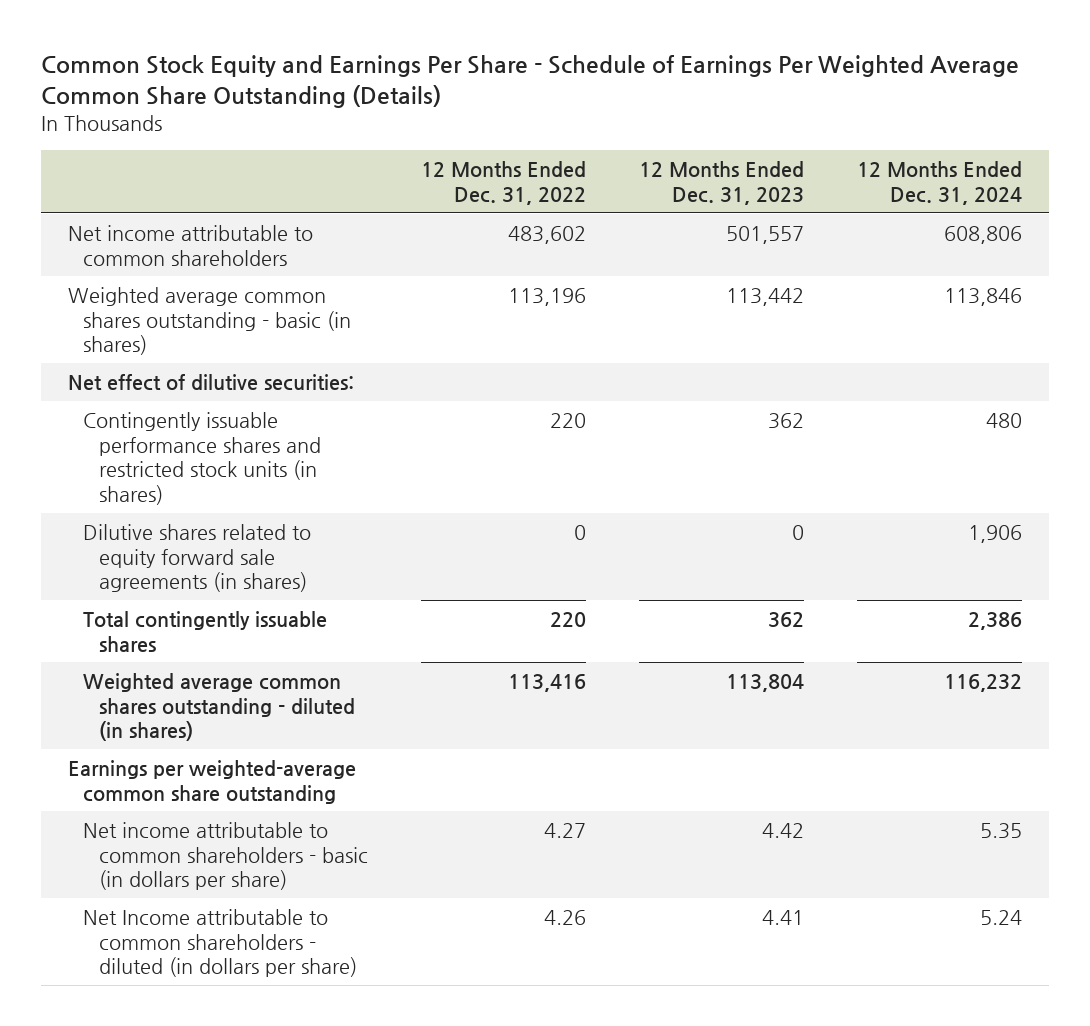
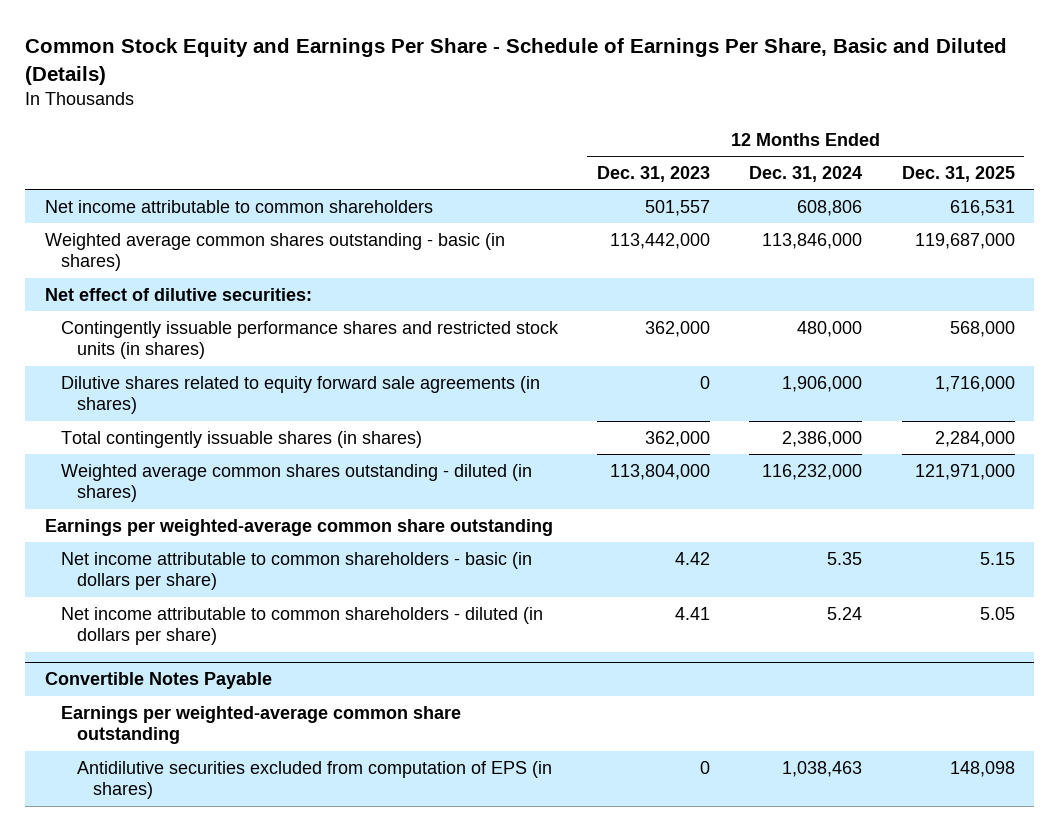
[41,55,1020,109] Common Stock Equity and Earnings Per Share - Schedule of Earnings Per Weighted Average Common Share Outstanding (Details) -> [25,38,1008,85] Common Stock Equity and Earnings Per Share - Schedule of Earnings Per Share, Basic and Diluted (Details)
[421,161,587,205] 12 Months Ended Dec. 31, 2022 -> none
none -> [901,165,1015,182] Dec. 31, 2025
[726,287,805,306] 113,442 -> [610,232,711,249] 113,442,000
[944,287,1023,306] 113,846 -> [762,232,863,249] 113,846,000
[768,412,805,429] 362 -> [645,320,711,337] 362,000
[986,412,1023,428] 480 -> [797,320,863,337] 480,000
[968,524,1023,543] 1,906 -> [782,375,863,392] 1,906,000
[83,610,328,652] Total contingently issuable shares -> [61,430,423,448] Total contingently issuable shares (in shares)
[768,611,805,627] 362 -> [645,430,711,447] 362,000
[968,611,1023,630] 2,386 -> [782,430,863,447] 2,386,000
[726,673,805,692] 113,804 -> [610,463,711,480] 113,804,000
[944,673,1023,692] 116,232 -> [762,463,863,480] 116,232,000
[83,908,358,978] Net Income attributable to common shareholders - diluted (in dollars per share) -> [61,606,544,646] Net income attributable to common shareholders - diluted (in dollars per share)
none -> [45,672,273,690] Convertible Notes Payable
none -> [61,705,462,745] Earnings per weighted-average common share outstanding
none -> [77,760,553,800] Antidilutive securities excluded from computation of EPS (in shares)

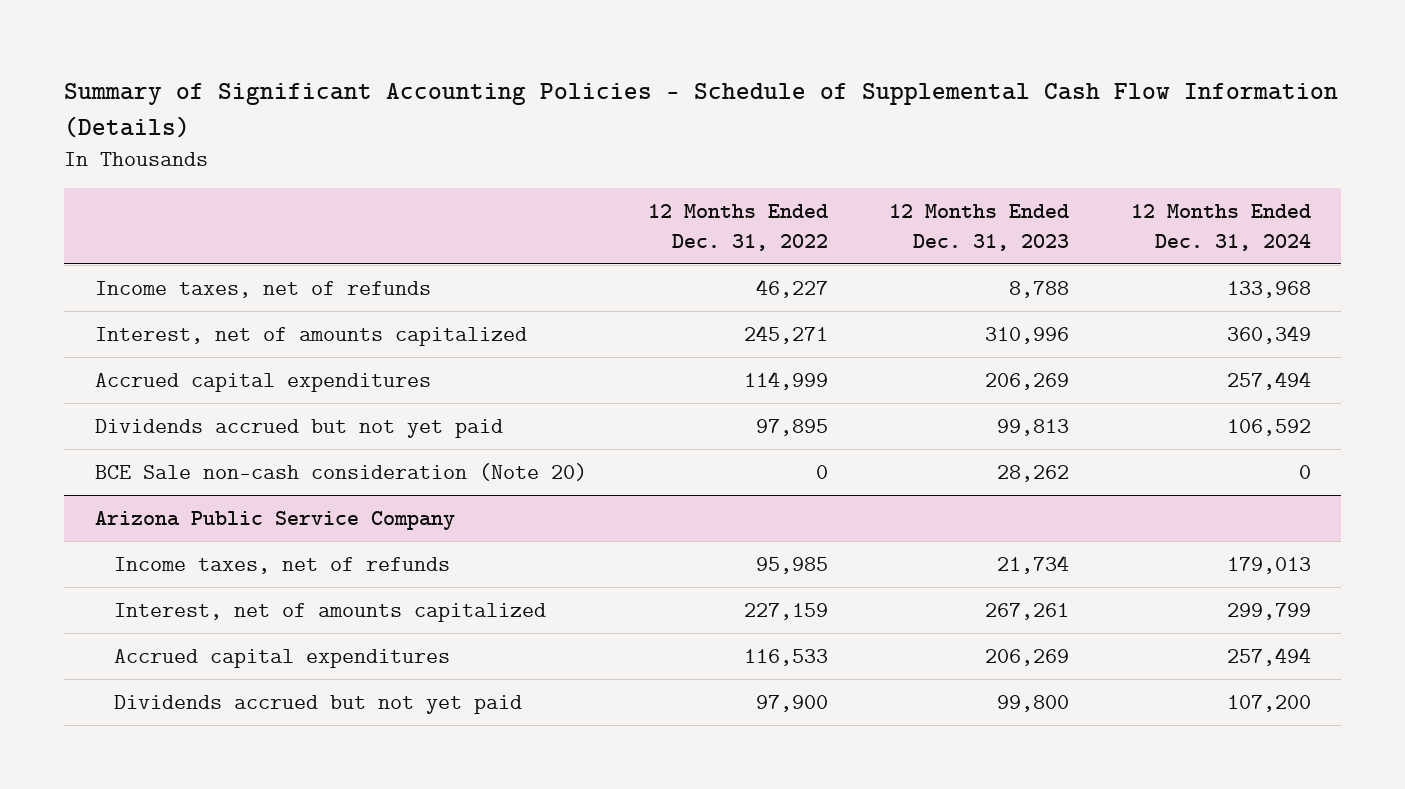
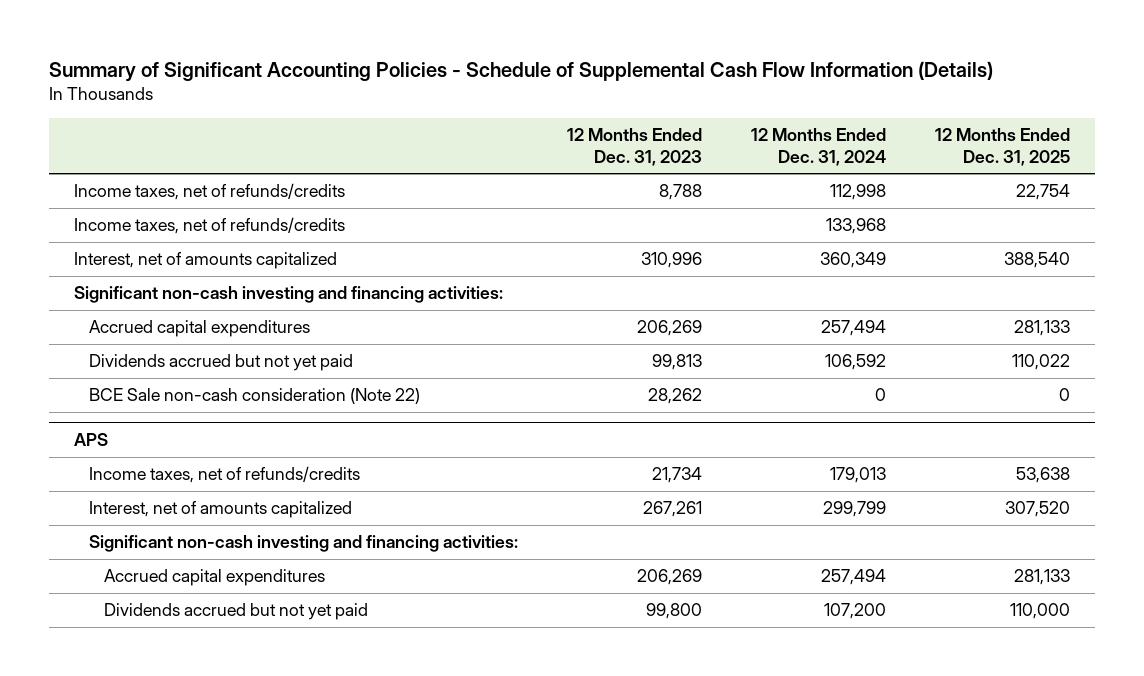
[648,204,829,251] 12 Months Ended Dec. 31, 2022 -> none
none -> [935,127,1071,166] 12 Months Ended Dec. 31, 2025
[94,281,431,299] Income taxes, net of refunds -> [74,183,346,201] Income taxes, net of refunds/credits
[1226,281,1311,299] 133,968 -> [830,184,887,201] 112,998
none -> [74,217,346,235] Income taxes, net of refunds/credits
none -> [74,286,504,304] Significant non-cash investing and financing activities:
[94,463,587,482] BCE Sale non-cash consideration (Note 20) -> [88,388,420,405] BCE Sale non-cash consideration (Note 22)
[94,511,455,531] Arizona Public Service Company -> [74,433,109,447] APS
[114,557,451,575] Income taxes, net of refunds -> [88,466,360,484] Income taxes, net of refunds/credits
none -> [88,535,518,553] Significant non-cash investing and financing activities:

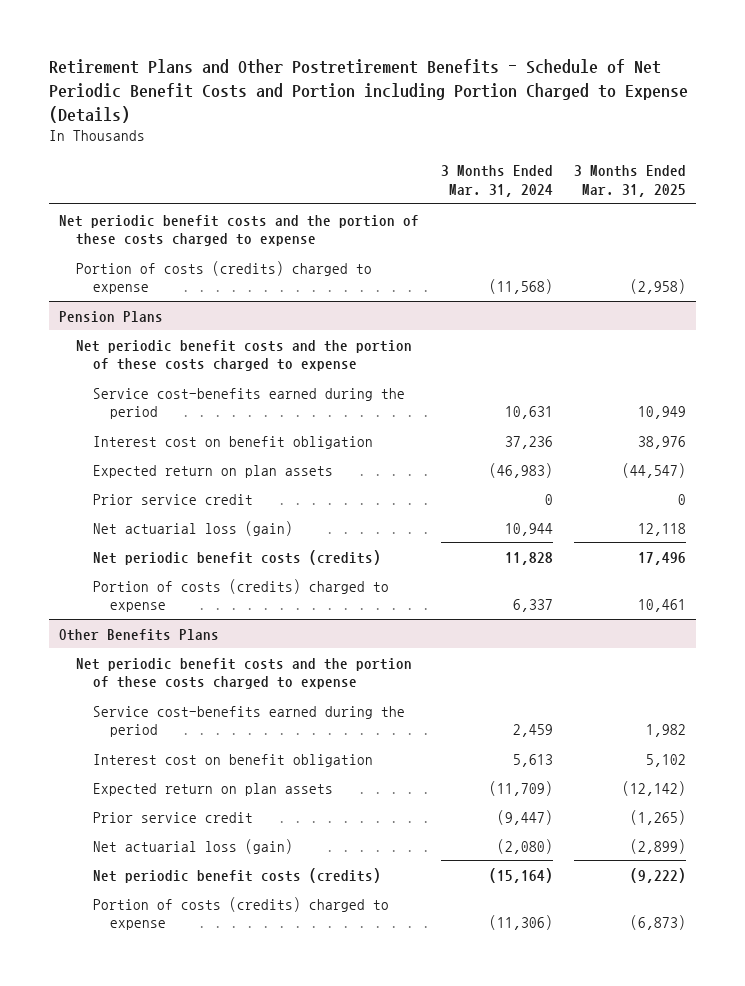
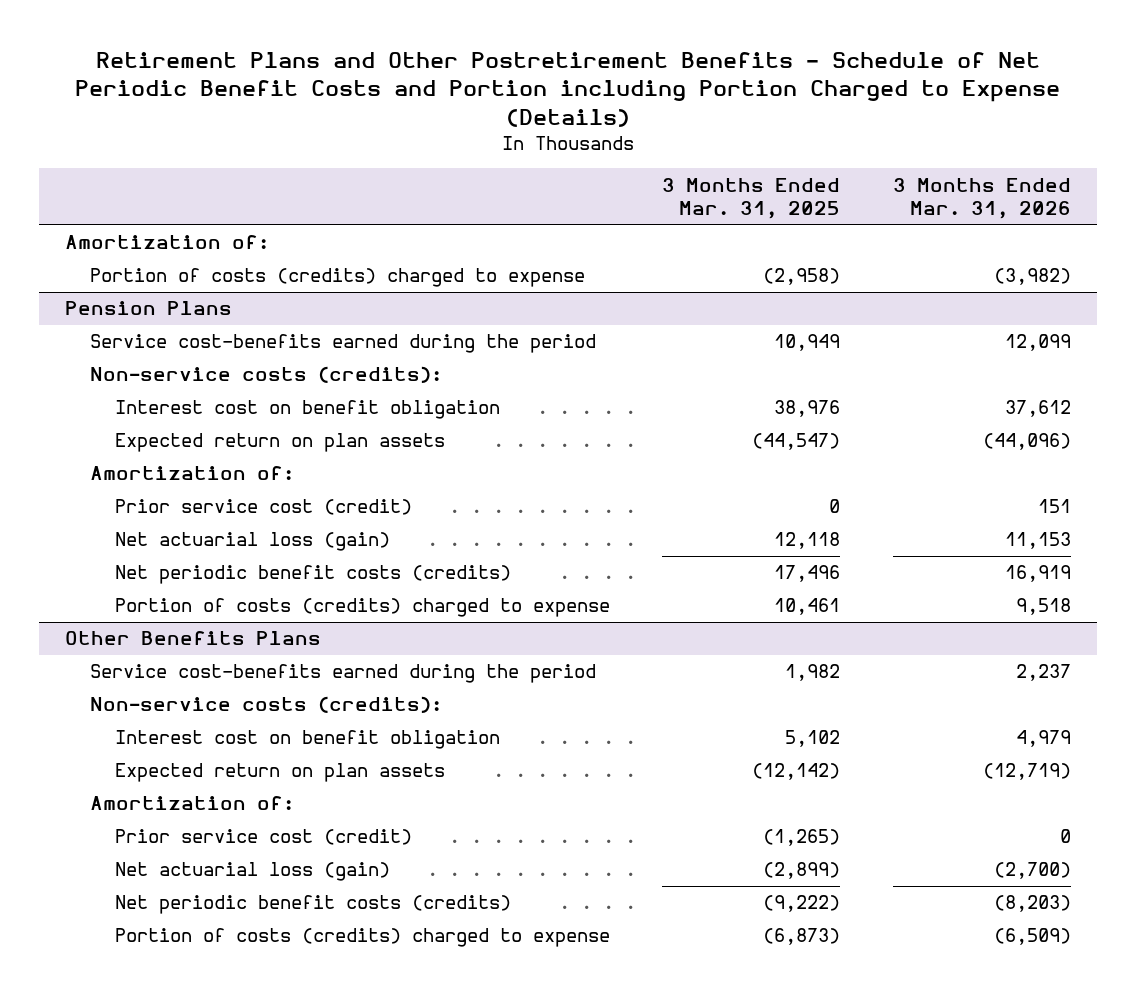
[440,165,553,197] 3 Months Ended Mar. 31, 2024 -> none
none -> [892,177,1071,220] 3 Months Ended Mar. 31, 2026
[59,214,420,247] Net periodic benefit costs and the portion of these costs charged to expense -> none
none -> [65,235,270,250] Amortization of:
[76,339,413,372] Net periodic benefit costs and the portion of these costs charged to expense -> none
none -> [90,366,443,384] Non-service costs (credits):
none -> [90,466,295,481] Amortization of:
[93,493,254,505] Prior service credit -> [114,499,412,516] Prior service cost (credit)
[76,657,413,690] Net periodic benefit costs and the portion of these costs charged to expense -> none
none -> [90,696,443,714] Non-service costs (credits):
none -> [90,796,295,811] Amortization of:
[93,811,254,823] Prior service credit -> [114,829,412,846] Prior service cost (credit)

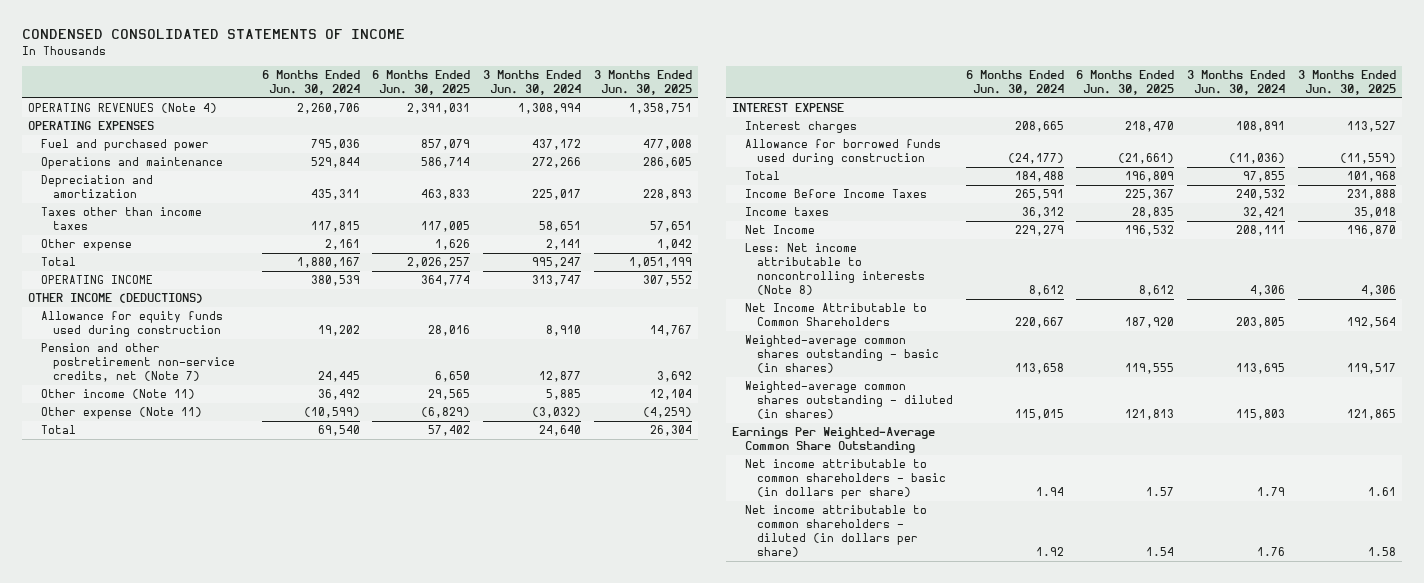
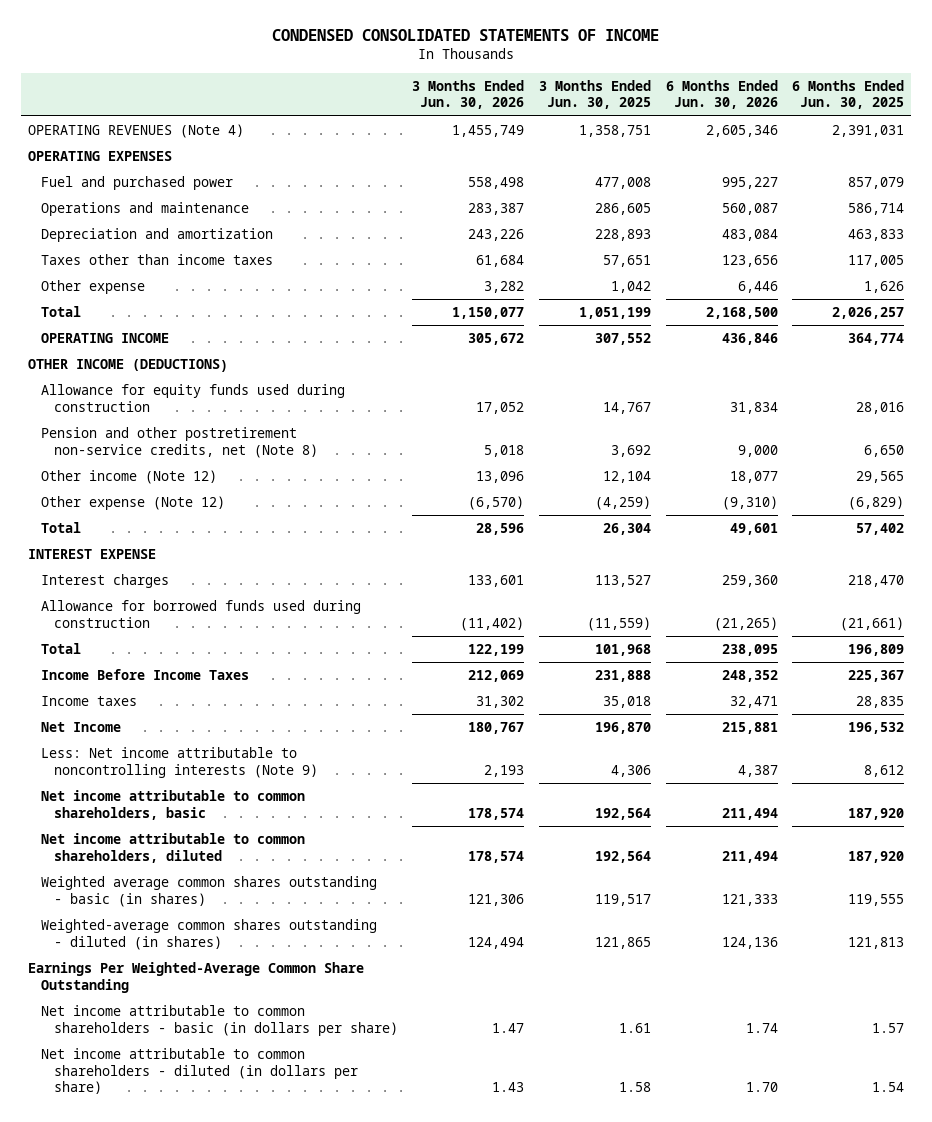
[261,70,360,96] 6 Months Ended Jun. 30, 2024 -> none
[483,70,582,96] 3 Months Ended Jun. 30, 2024 -> none
none -> [412,79,525,110] 3 Months Ended Jun. 30, 2026
none -> [665,79,778,110] 6 Months Ended Jun. 30, 2026
[40,343,235,383] Pension and other postretirement non-service credits, net (Note 7) -> [40,426,318,458] Pension and other postretirement non-service credits, net (Note 8)
[40,389,195,400] Other income (Note 11) -> [40,469,217,484] Other income (Note 12)
[40,407,202,420] Other expense (Note 11) -> [40,495,225,510] Other expense (Note 12)
[744,243,926,296] Less: Net income attributable to noncontrolling interests (Note 8) -> [40,746,318,778] Less: Net income attributable to noncontrolling interests (Note 9)
[744,303,927,327] Net Income Attributable to Common Shareholders -> [40,789,305,820] Net income attributable to common shareholders, basic
none -> [40,832,305,863] Net income attributable to common shareholders, diluted
[744,335,940,374] Weighted-average common shares outstanding - basic (in shares) -> [40,875,377,907] Weighted average common shares outstanding - basic (in shares)

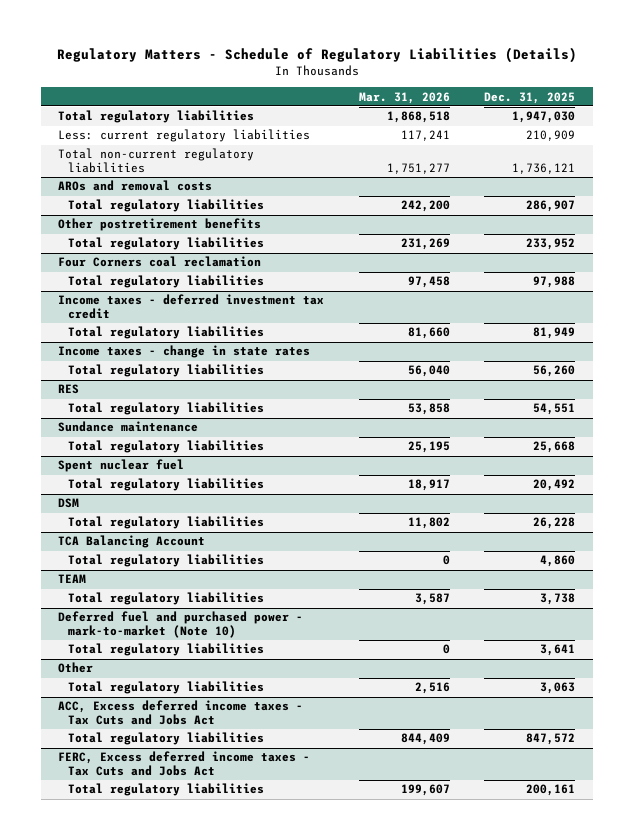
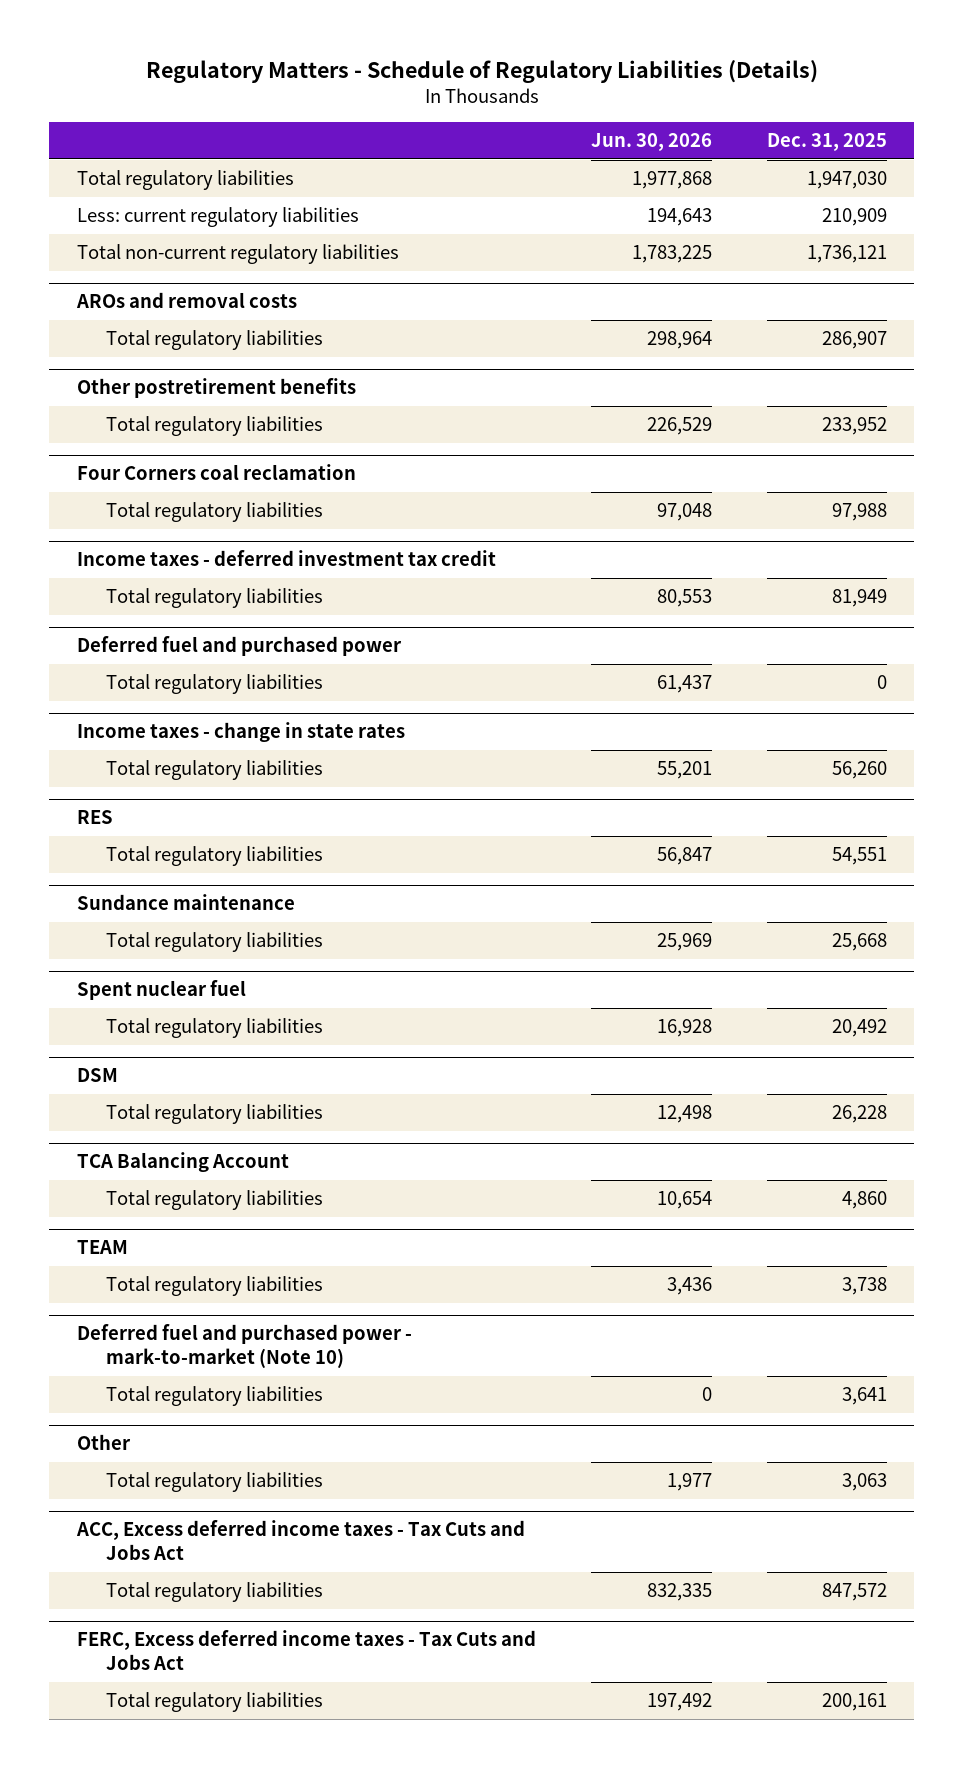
[358,91,450,104] Mar. 31, 2026 -> none
none -> [590,133,712,152] Jun. 30, 2026
none -> [76,636,402,657] Deferred fuel and purchased power
none -> [106,674,324,695] Total regulatory liabilities

